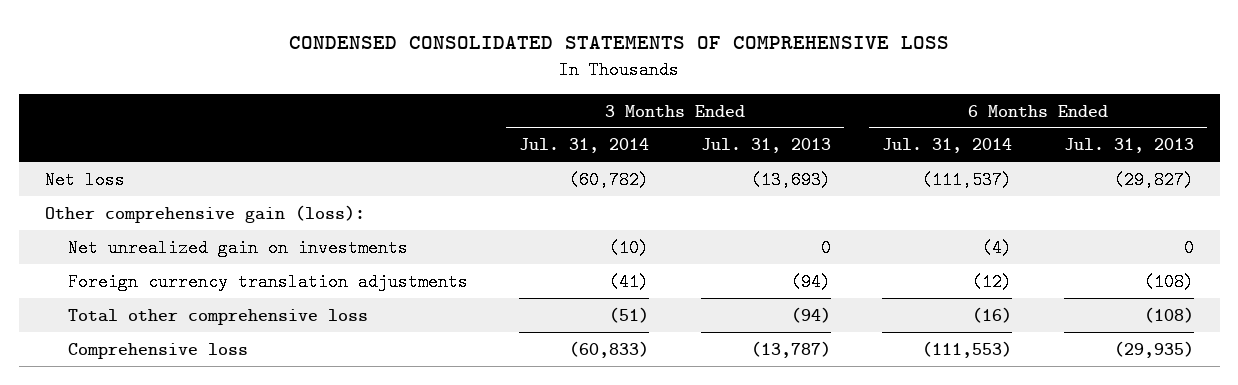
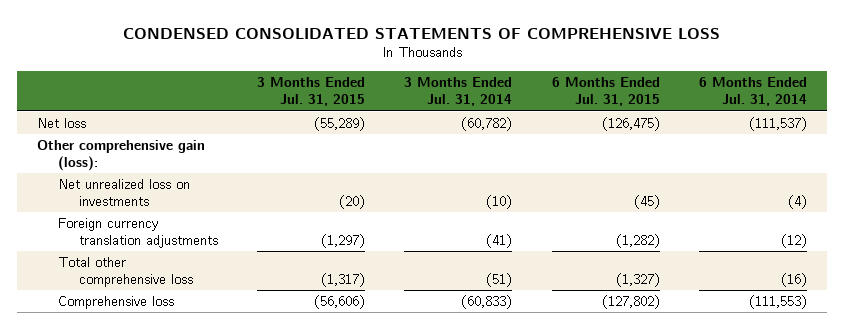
[700,138,831,154] Jul. 31, 2013 -> none
[1063,138,1194,154] Jul. 31, 2013 -> none
none -> [257,77,366,107] 3 Months Ended Jul. 31, 2015
none -> [551,77,660,107] 6 Months Ended Jul. 31, 2015
[67,238,408,257] Net unrealized gain on investments -> [57,178,190,206] Net unrealized loss on investments

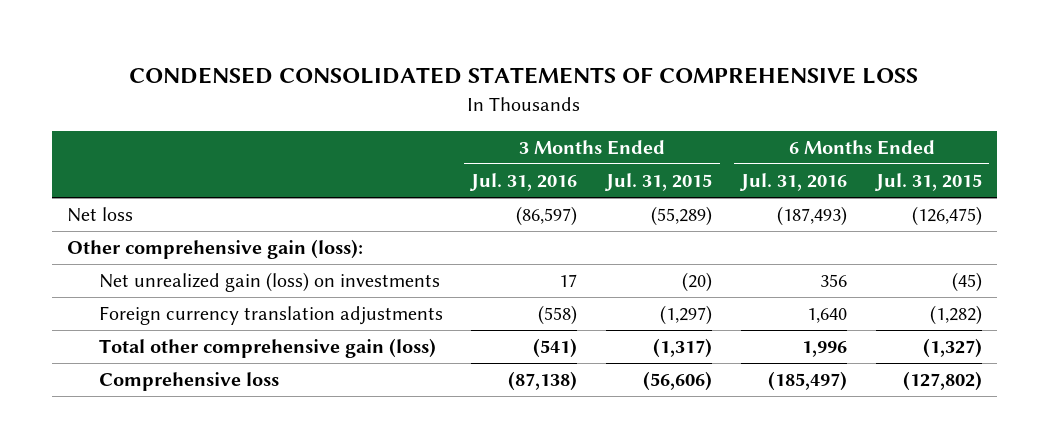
[404,77,513,107] 3 Months Ended Jul. 31, 2014 -> none
[699,77,808,107] 6 Months Ended Jul. 31, 2014 -> none
none -> [469,172,578,191] Jul. 31, 2016
none -> [739,172,848,191] Jul. 31, 2016
[57,178,190,206] Net unrealized loss on investments -> [98,272,440,293] Net unrealized gain (loss) on investments
[57,256,193,287] Total other comprehensive loss -> [98,338,436,359] Total other comprehensive gain (loss)

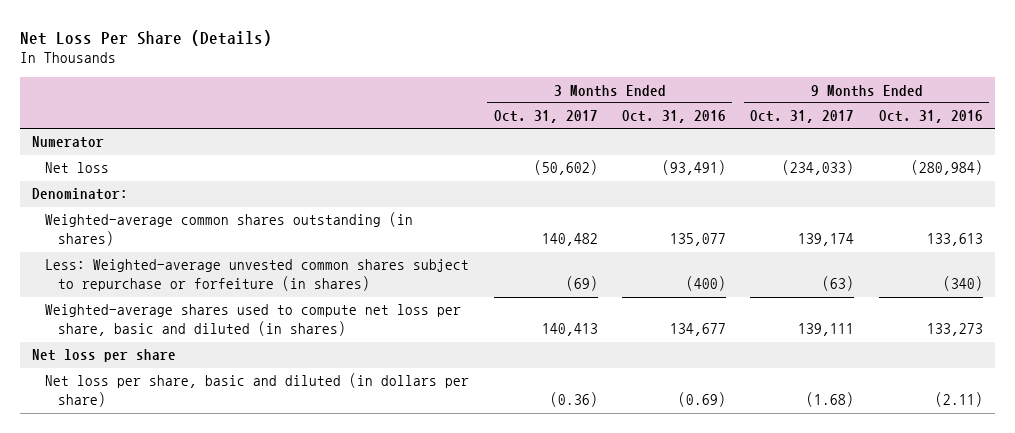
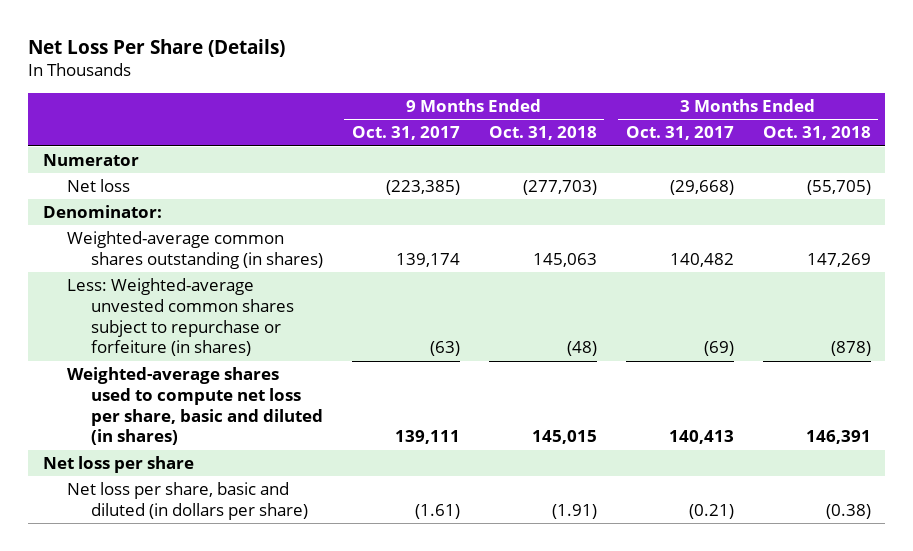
[622,110,727,124] Oct. 31, 2016 -> none
[878,110,983,124] Oct. 31, 2016 -> none
none -> [488,126,597,141] Oct. 31, 2018
none -> [762,126,871,141] Oct. 31, 2018
[533,160,598,176] (50,602) -> [669,180,734,196] (29,668)
[782,160,855,176] (234,033) -> [385,180,460,196] (223,385)
[549,392,598,408] (0.36) -> [688,503,734,519] (0.21)
[806,392,855,408] (1.68) -> [414,503,460,519] (1.61)

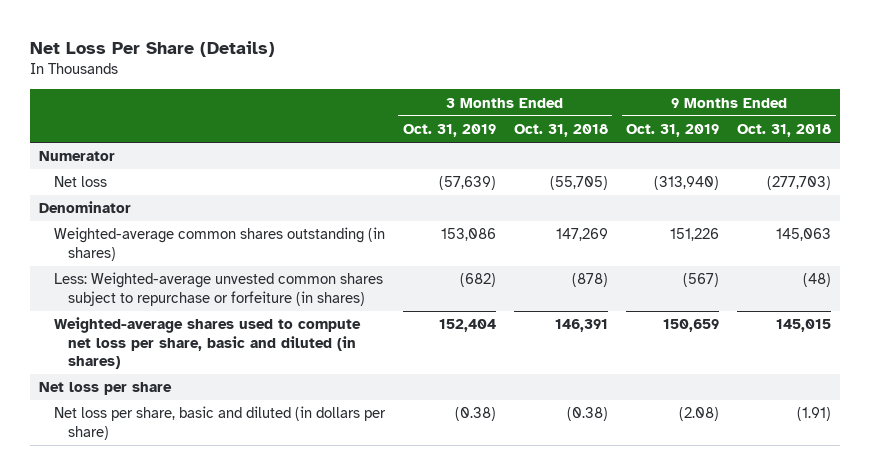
[351,126,460,141] Oct. 31, 2017 -> none
[625,126,734,141] Oct. 31, 2017 -> none
none -> [402,124,496,138] Oct. 31, 2019
none -> [626,124,720,138] Oct. 31, 2019
[42,205,162,219] Denominator: -> [39,201,132,214] Denominator

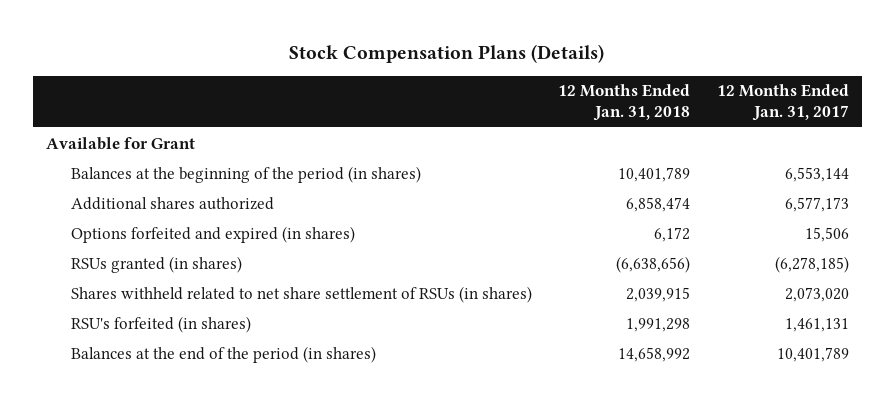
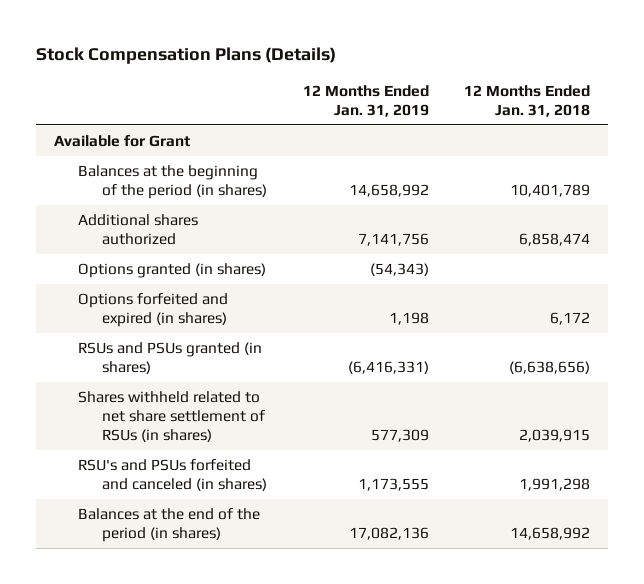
[716,84,849,122] 12 Months Ended Jan. 31, 2017 -> none
none -> [302,84,429,117] 12 Months Ended Jan. 31, 2019
none -> [78,262,267,278] Options granted (in shares)
[70,255,242,273] RSUs granted (in shares) -> [78,341,263,375] RSUs and PSUs granted (in shares)
[70,315,251,333] RSU's forfeited (in shares) -> [78,458,268,492] RSU's and PSUs forfeited and canceled (in shares)

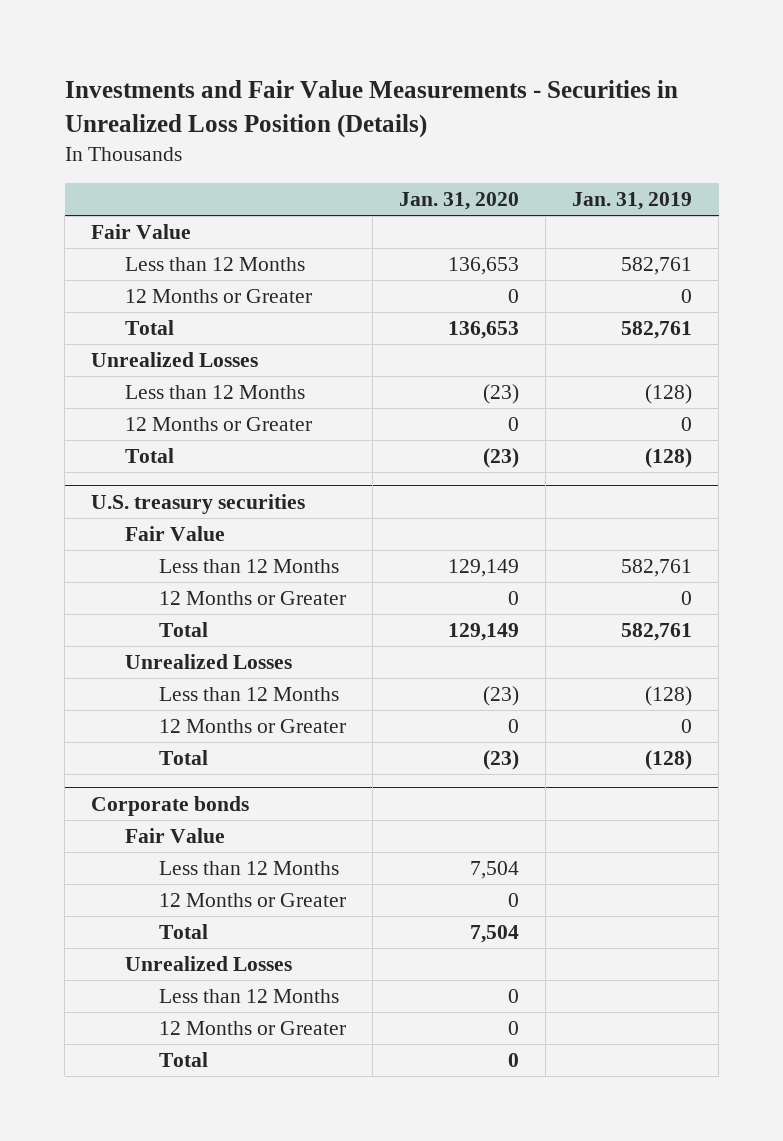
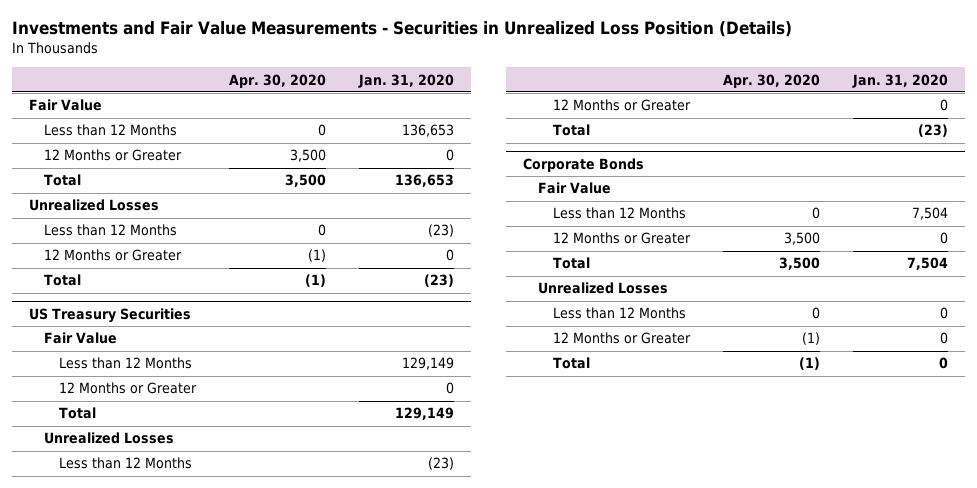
[571,192,692,211] Jan. 31, 2019 -> none
none -> [229,73,327,88] Apr. 30, 2020
[91,493,306,514] U.S. treasury securities -> [28,307,191,323] US Treasury Securities
[91,795,250,816] Corporate bonds -> [522,157,644,172] Corporate Bonds

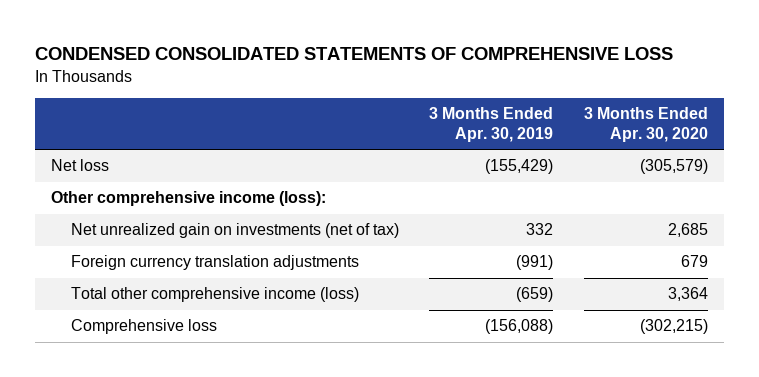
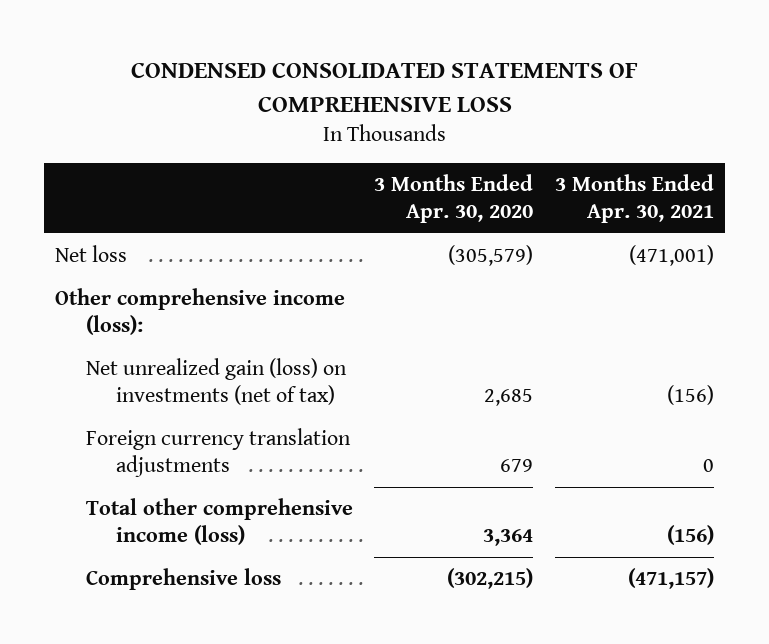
[429,107,554,143] 3 Months Ended Apr. 30, 2019 -> none
none -> [555,173,715,224] 3 Months Ended Apr. 30, 2021
[70,223,399,239] Net unrealized gain on investments (net of tax) -> [85,358,347,406] Net unrealized gain (loss) on investments (net of tax)

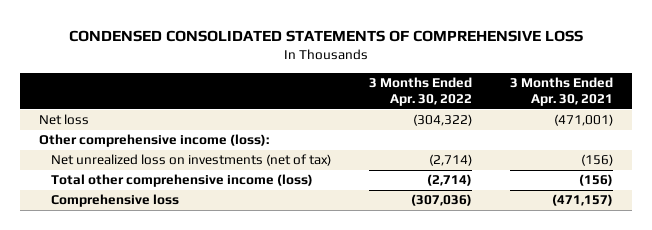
[374,173,534,224] 3 Months Ended Apr. 30, 2020 -> none
none -> [368,77,472,107] 3 Months Ended Apr. 30, 2022
[85,428,351,478] Foreign currency translation adjustments -> none
[85,358,347,406] Net unrealized gain (loss) on investments (net of tax) -> [51,154,332,167] Net unrealized loss on investments (net of tax)

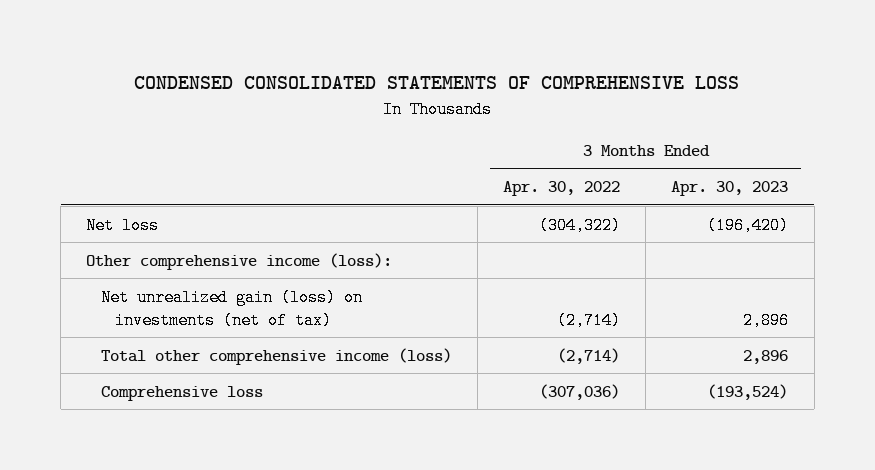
[509,77,613,107] 3 Months Ended Apr. 30, 2021 -> none
none -> [671,180,789,196] Apr. 30, 2023
[51,154,332,167] Net unrealized loss on investments (net of tax) -> [100,288,363,329] Net unrealized gain (loss) on investments (net of tax)

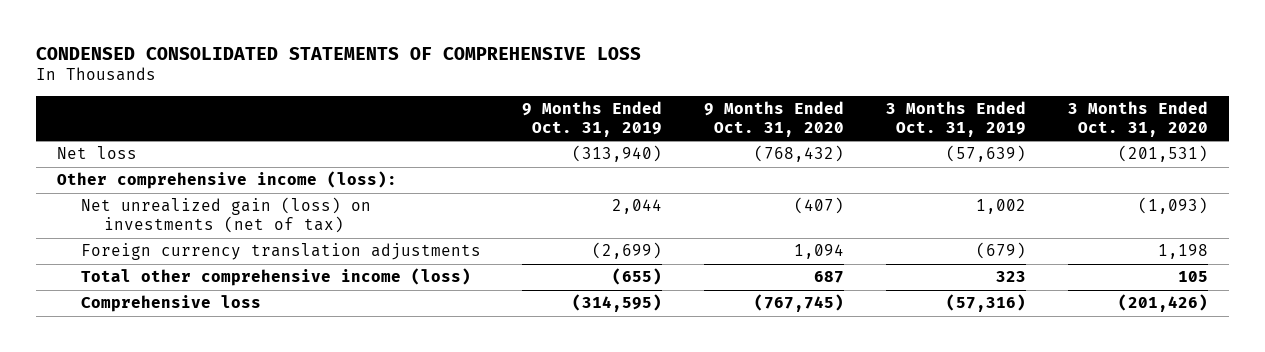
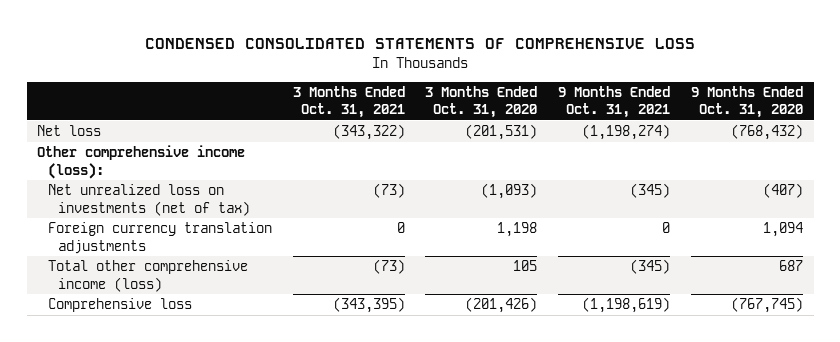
[522,100,663,137] 9 Months Ended Oct. 31, 2019 -> none
[885,100,1026,137] 3 Months Ended Oct. 31, 2019 -> none
none -> [292,86,405,119] 3 Months Ended Oct. 31, 2021
none -> [558,86,671,119] 9 Months Ended Oct. 31, 2021
[80,197,371,234] Net unrealized gain (loss) on investments (net of tax) -> [47,184,251,216] Net unrealized loss on investments (net of tax)

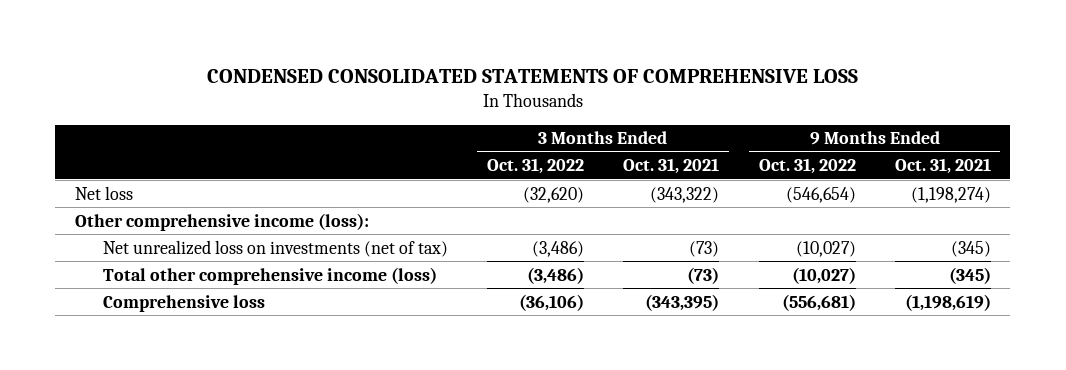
[425,86,538,119] 3 Months Ended Oct. 31, 2020 -> none
[691,86,804,119] 9 Months Ended Oct. 31, 2020 -> none
none -> [487,158,585,175] Oct. 31, 2022
none -> [758,158,856,175] Oct. 31, 2022
[47,222,272,254] Foreign currency translation adjustments -> none

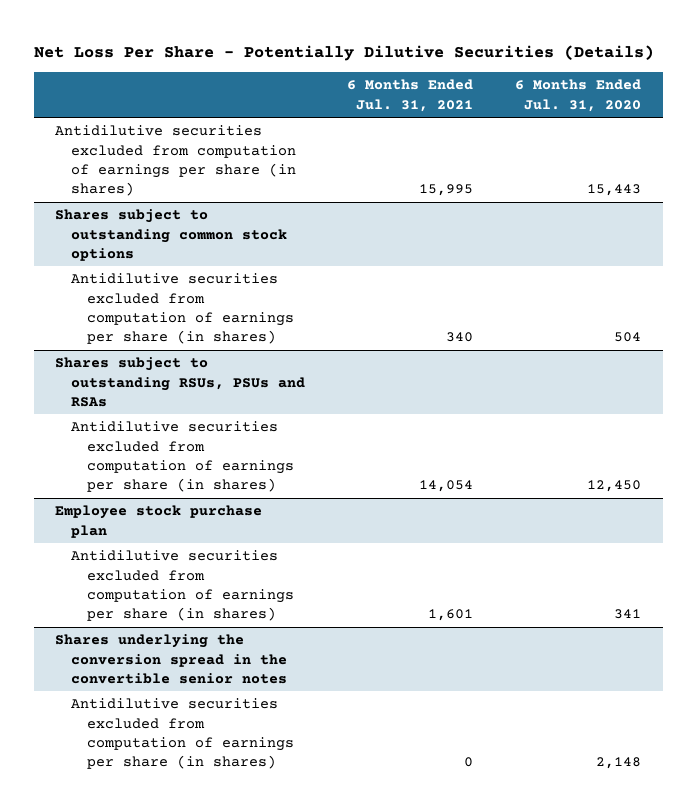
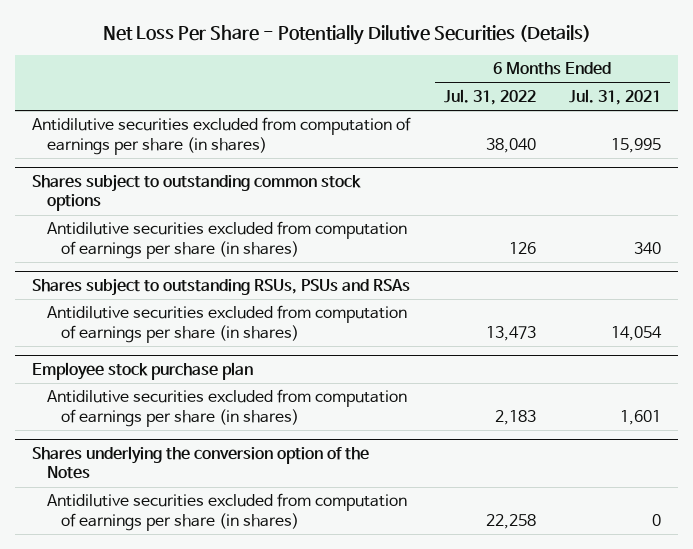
[515,79,642,112] 6 Months Ended Jul. 31, 2020 -> none
none -> [443,89,536,106] Jul. 31, 2022
[55,634,287,685] Shares underlying the conversion spread in the convertible senior notes -> [31,446,369,480] Shares underlying the conversion option of the Notes

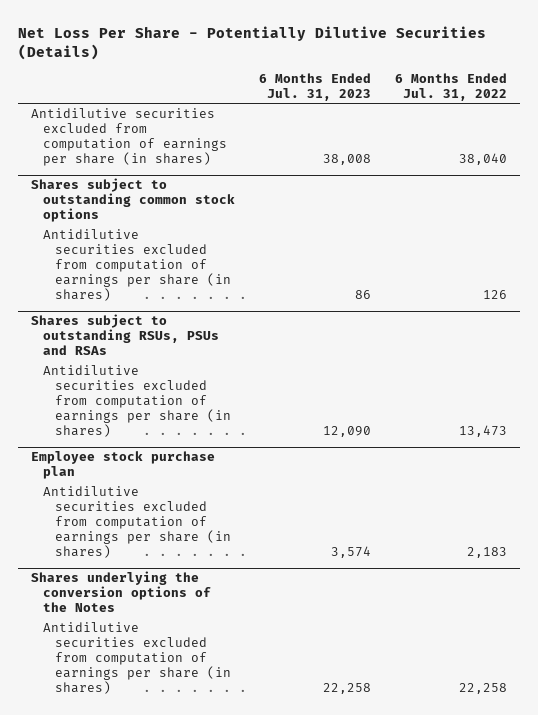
[569,89,662,106] Jul. 31, 2021 -> none
none -> [258,72,371,101] 6 Months Ended Jul. 31, 2023
[31,446,369,480] Shares underlying the conversion option of the Notes -> [30,571,211,613] Shares underlying the conversion options of the Notes

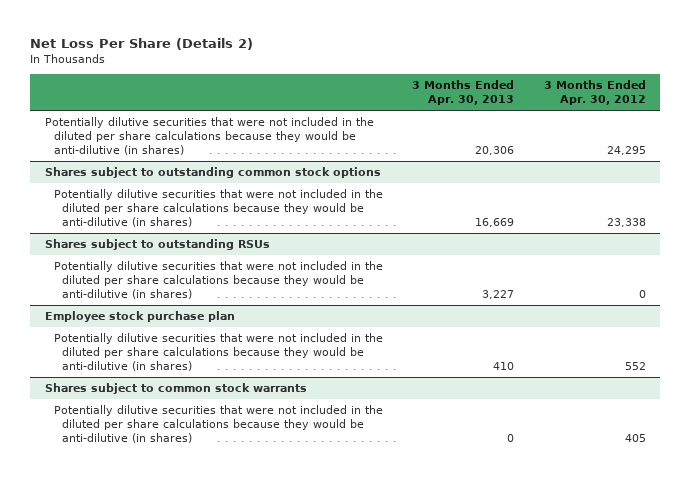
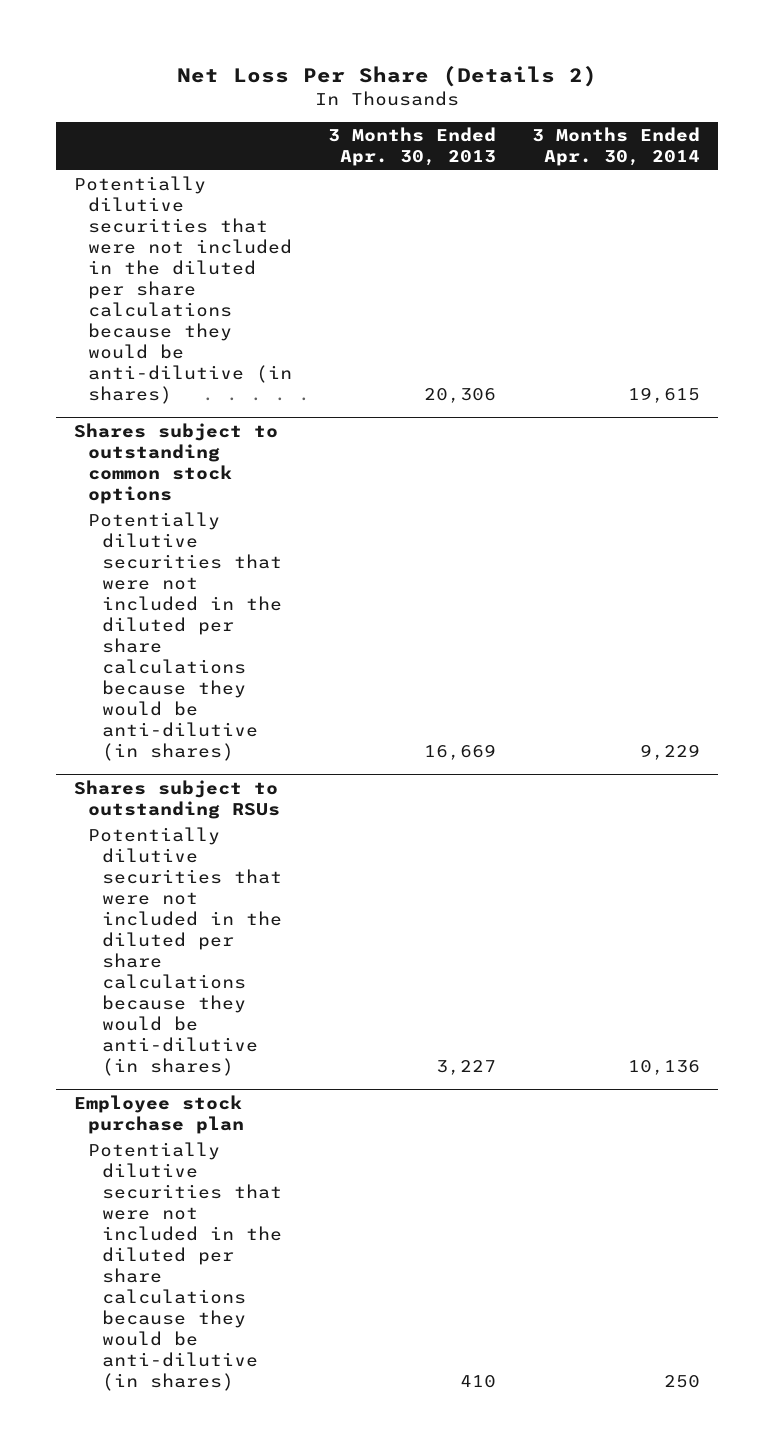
[543,80,646,106] 3 Months Ended Apr. 30, 2012 -> none
none -> [532,127,701,167] 3 Months Ended Apr. 30, 2014
[45,383,308,395] Shares subject to common stock warrants -> none
[53,405,383,444] Potentially dilutive securities that were not included in the diluted per share calculations because they would be anti-dilutive (in shares) -> none

